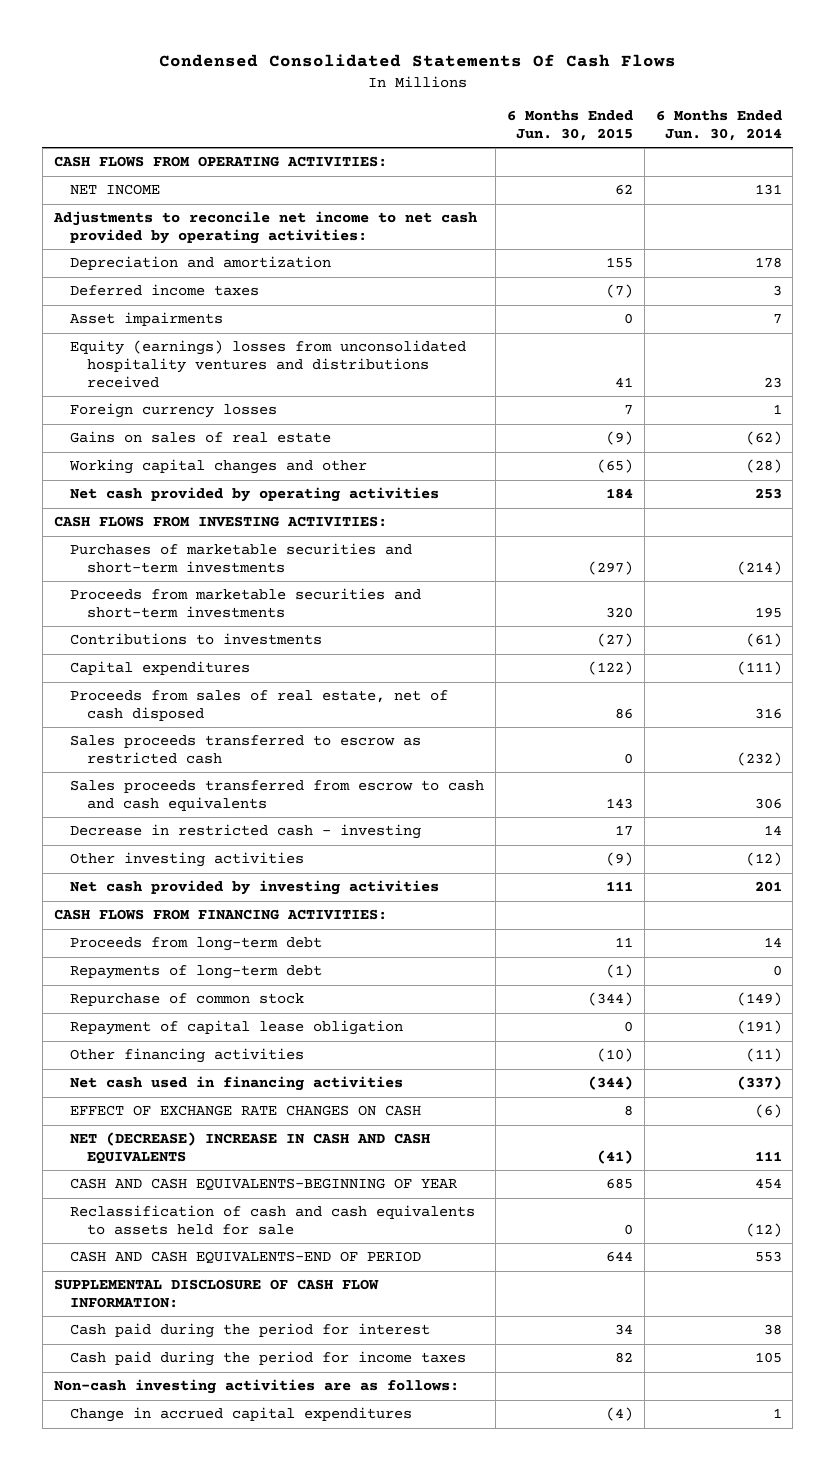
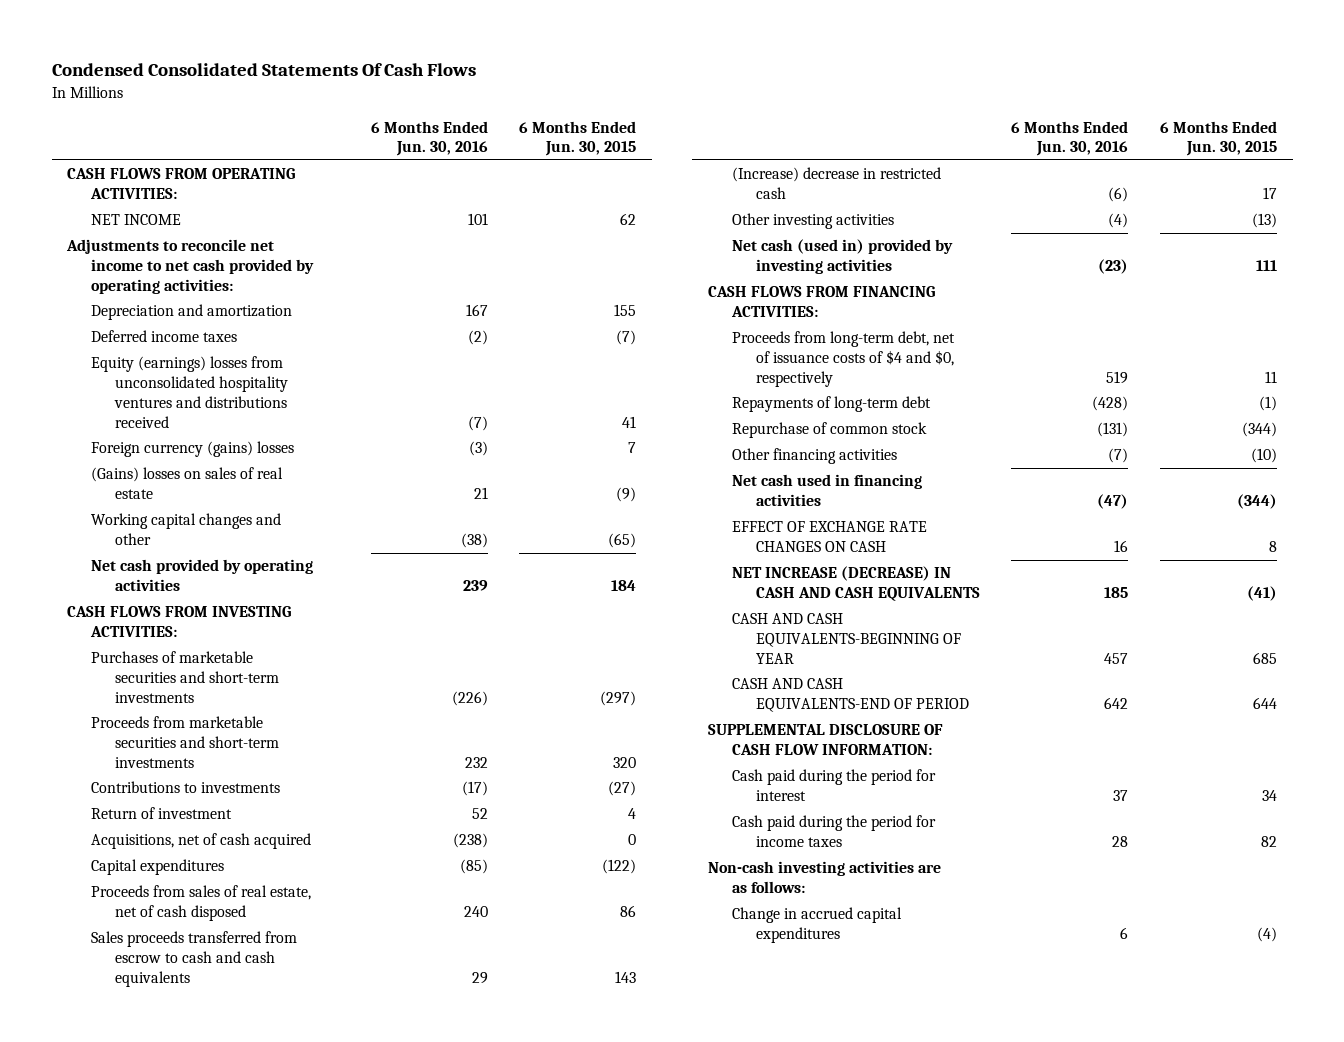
[655,110,782,142] 6 Months Ended Jun. 30, 2014 -> none
none -> [370,120,488,157] 6 Months Ended Jun. 30, 2016
[70,312,224,327] Asset impairments -> none
[70,403,278,419] Foreign currency losses -> [91,441,295,458] Foreign currency (gains) losses
[70,431,332,444] Gains on sales of real estate -> [91,467,284,500] (Gains) losses on sales of real estate
none -> [91,807,233,820] Return of investment
none -> [91,833,312,850] Acquisitions, net of cash acquired
[70,735,422,765] Sales proceeds transferred to escrow as restricted cash -> none
[70,824,422,840] Decrease in restricted cash - investing -> [731,167,941,200] (Increase) decrease in restricted cash
[605,852,633,867] (9) -> [1252,213,1278,229] (13)
[70,880,440,896] Net cash provided by investing activities -> [731,239,953,275] Net cash (used in) provided by investing activities
[70,937,323,952] Proceeds from long-term debt -> [731,331,955,387] Proceeds from long-term debt, net of issuance costs of $4 and $0, respectively
[70,1020,404,1036] Repayment of capital lease obligation -> none
[70,1132,431,1165] NET (DECREASE) INCREASE IN CASH AND CASH EQUIVALENTS -> [731,566,980,602] NET INCREASE (DECREASE) IN CASH AND CASH EQUIVALENTS
[70,1205,476,1236] Reclassification of cash and cash equivalents to assets held for sale -> none

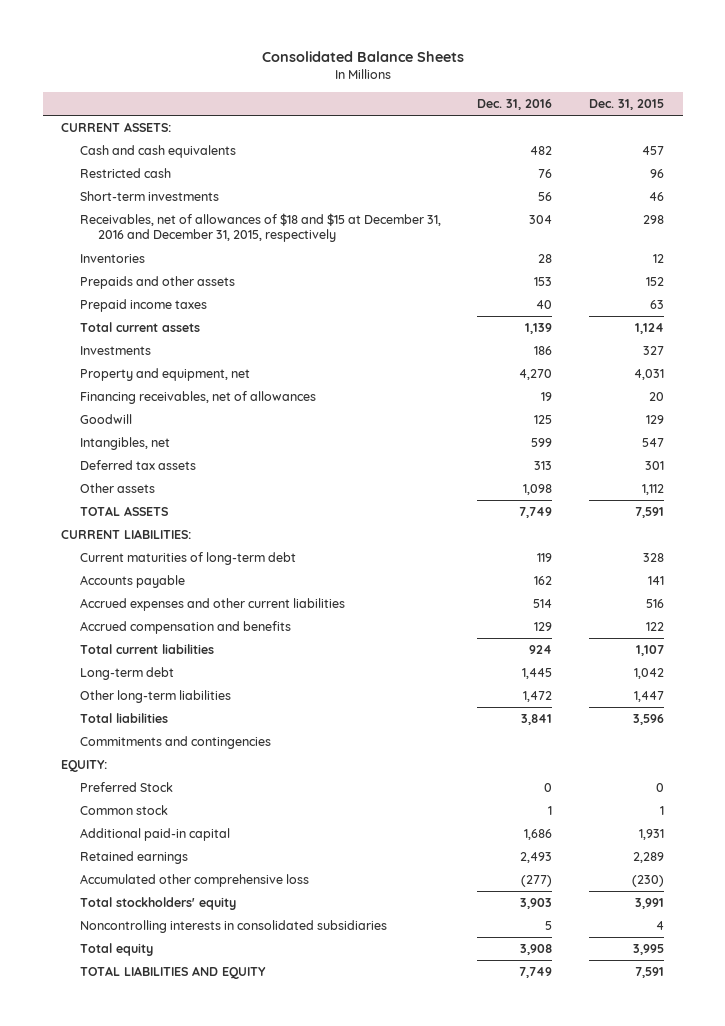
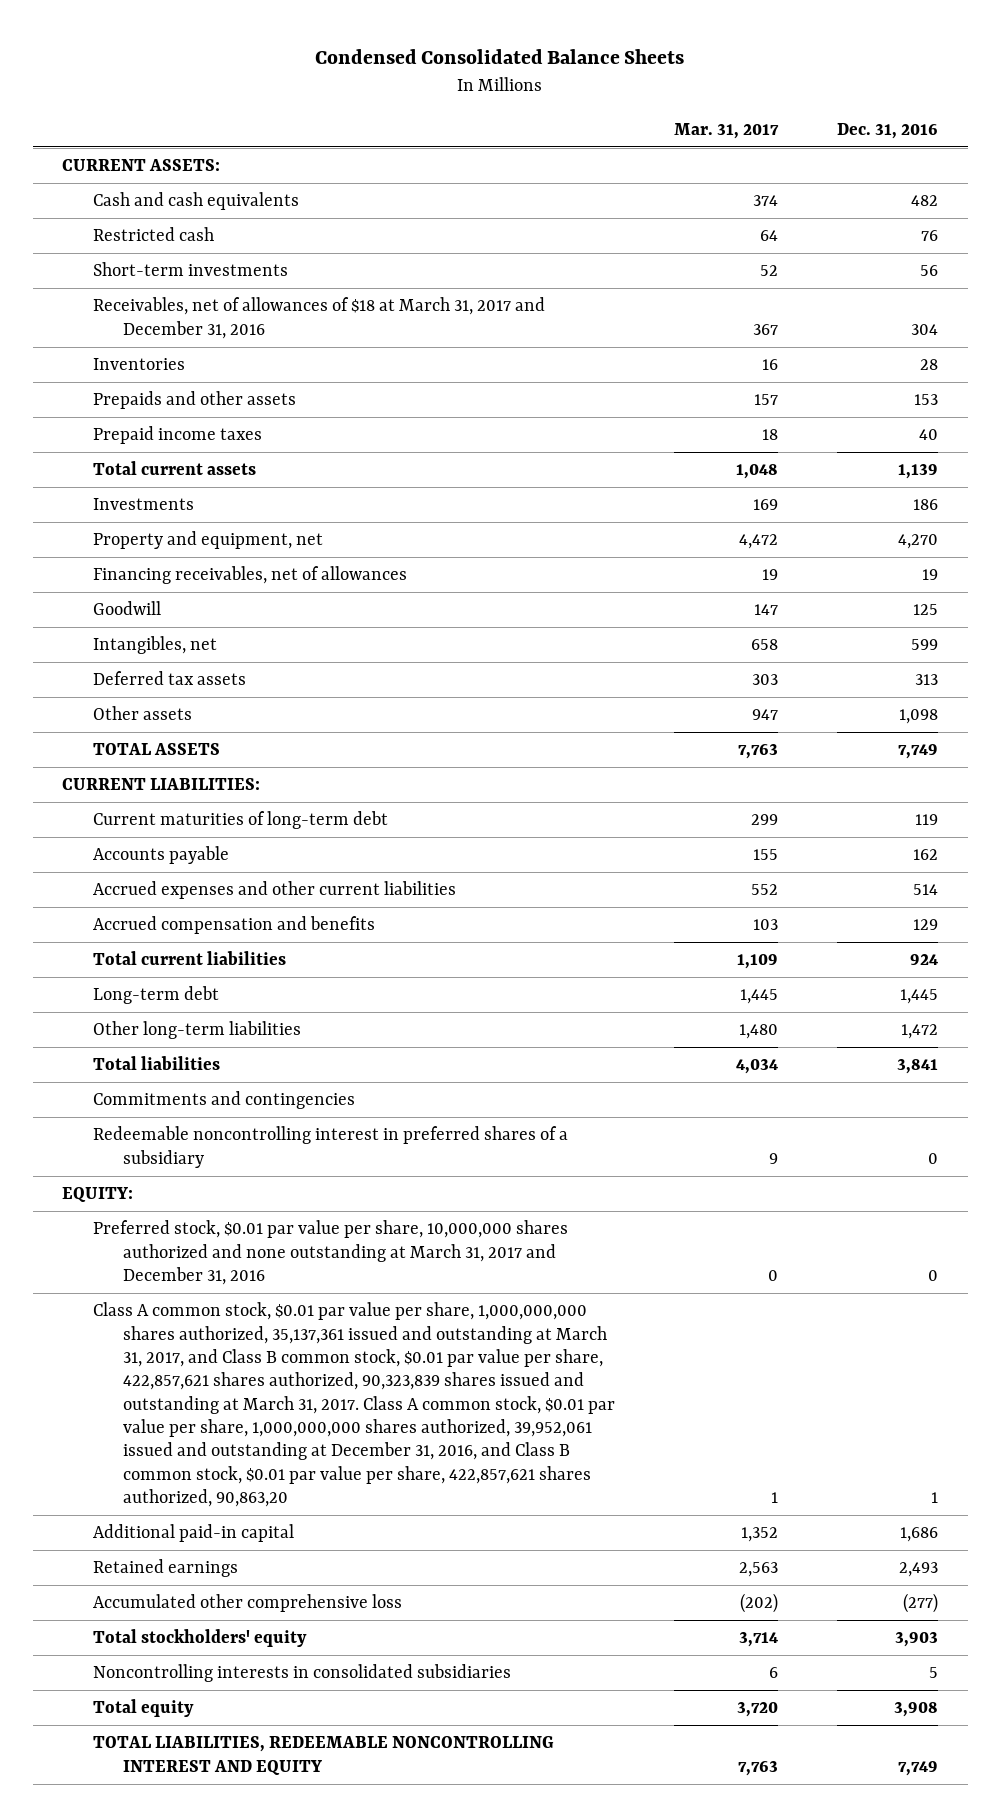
[261,51,464,63] Consolidated Balance Sheets -> [315,49,685,65] Condensed Consolidated Balance Sheets
[589,99,665,111] Dec. 31, 2015 -> none
none -> [674,122,780,139] Mar. 31, 2017
[79,213,441,243] Receivables, net of allowances of $18 and $15 at December 31, 2016 and December 31, 2015, respectively -> [92,297,545,339] Receivables, net of allowances of $18 at March 31, 2017 and December 31, 2016
none -> [92,1126,568,1168] Redeemable noncontrolling interest in preferred shares of a subsidiary
[79,782,173,793] Preferred Stock -> [92,1220,568,1286] Preferred stock, $0.01 par value per share, 10,000,000 shares authorized and none outstanding at March 31, 2017 and December 31, 2016
[79,805,168,816] Common stock -> [92,1302,616,1508] Class A common stock, $0.01 par value per share, 1,000,000,000 shares authorized, 35,137,361 issued and outstanding at March 31, 2017, and Class B common stock, $0.01 par value per share, 422,857,621 shares authorized, 90,323,839 shares issued and outstanding at March 31, 2017. Class A common stock, $0.01 par value per share, 1,000,000,000 shares authorized, 39,952,061 issued and outstanding at December 31, 2016, and Class B common stock, $0.01 par value per share, 422,857,621 shares authorized, 90,863,20
[79,966,266,980] TOTAL LIABILITIES AND EQUITY -> [92,1736,554,1775] TOTAL LIABILITIES, REDEEMABLE NONCONTROLLING INTEREST AND EQUITY

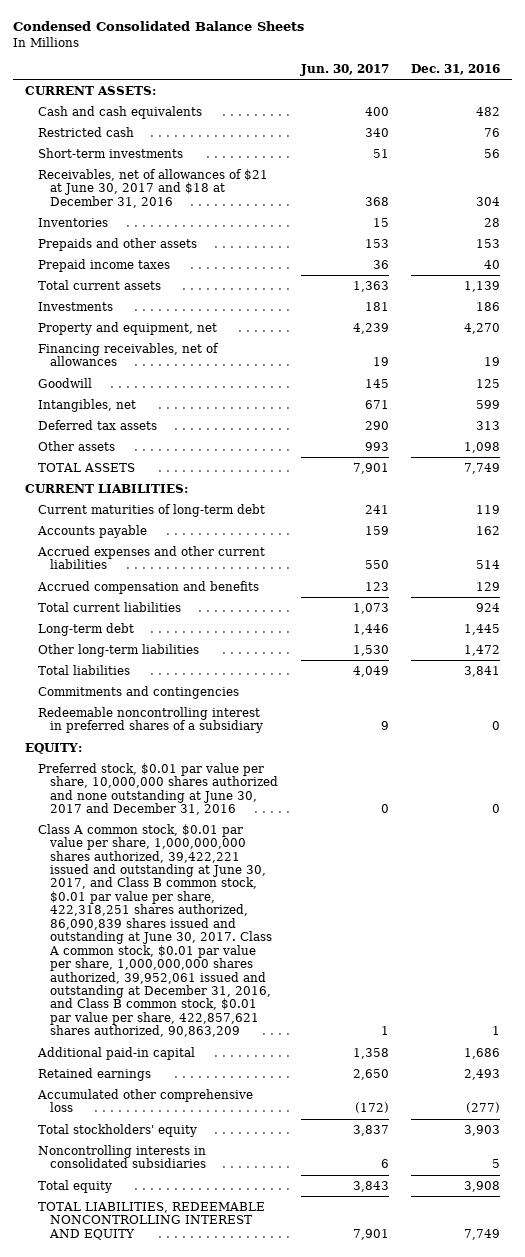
[674,122,780,139] Mar. 31, 2017 -> none
none -> [299,64,389,77] Jun. 30, 2017
[92,297,545,339] Receivables, net of allowances of $18 at March 31, 2017 and December 31, 2016 -> [37,168,268,208] Receivables, net of allowances of $21 at June 30, 2017 and $18 at December 31, 2016
[92,1220,568,1286] Preferred stock, $0.01 par value per share, 10,000,000 shares authorized and none outstanding at March 31, 2017 and December 31, 2016 -> [37,762,279,816] Preferred stock, $0.01 par value per share, 10,000,000 shares authorized and none outstanding at June 30, 2017 and December 31, 2016
[92,1302,616,1508] Class A common stock, $0.01 par value per share, 1,000,000,000 shares authorized, 35,137,361 issued and outstanding at March 31, 2017, and Class B common stock, $0.01 par value per share, 422,857,621 shares authorized, 90,323,839 shares issued and outstanding at March 31, 2017. Class A common stock, $0.01 par value per share, 1,000,000,000 shares authorized, 39,952,061 issued and outstanding at December 31, 2016, and Class B common stock, $0.01 par value per share, 422,857,621 shares authorized, 90,863,20 -> [37,823,273,1038] Class A common stock, $0.01 par value per share, 1,000,000,000 shares authorized, 39,422,221 issued and outstanding at June 30, 2017, and Class B common stock, $0.01 par value per share, 422,318,251 shares authorized, 86,090,839 shares issued and outstanding at June 30, 2017. Class A common stock, $0.01 par value per share, 1,000,000,000 shares authorized, 39,952,061 issued and outstanding at December 31, 2016, and Class B common stock, $0.01 par value per share, 422,857,621 shares authorized, 90,863,209

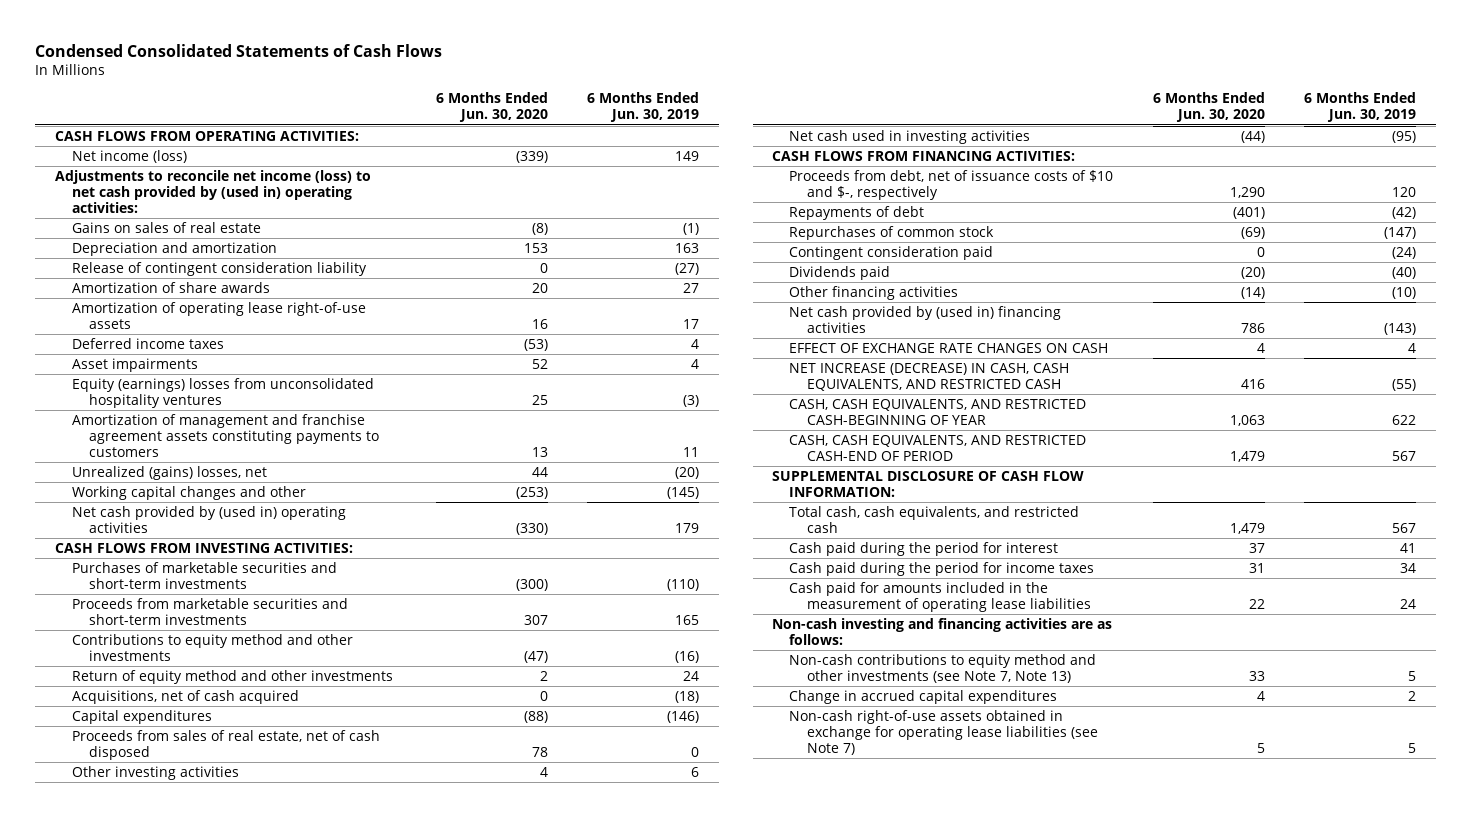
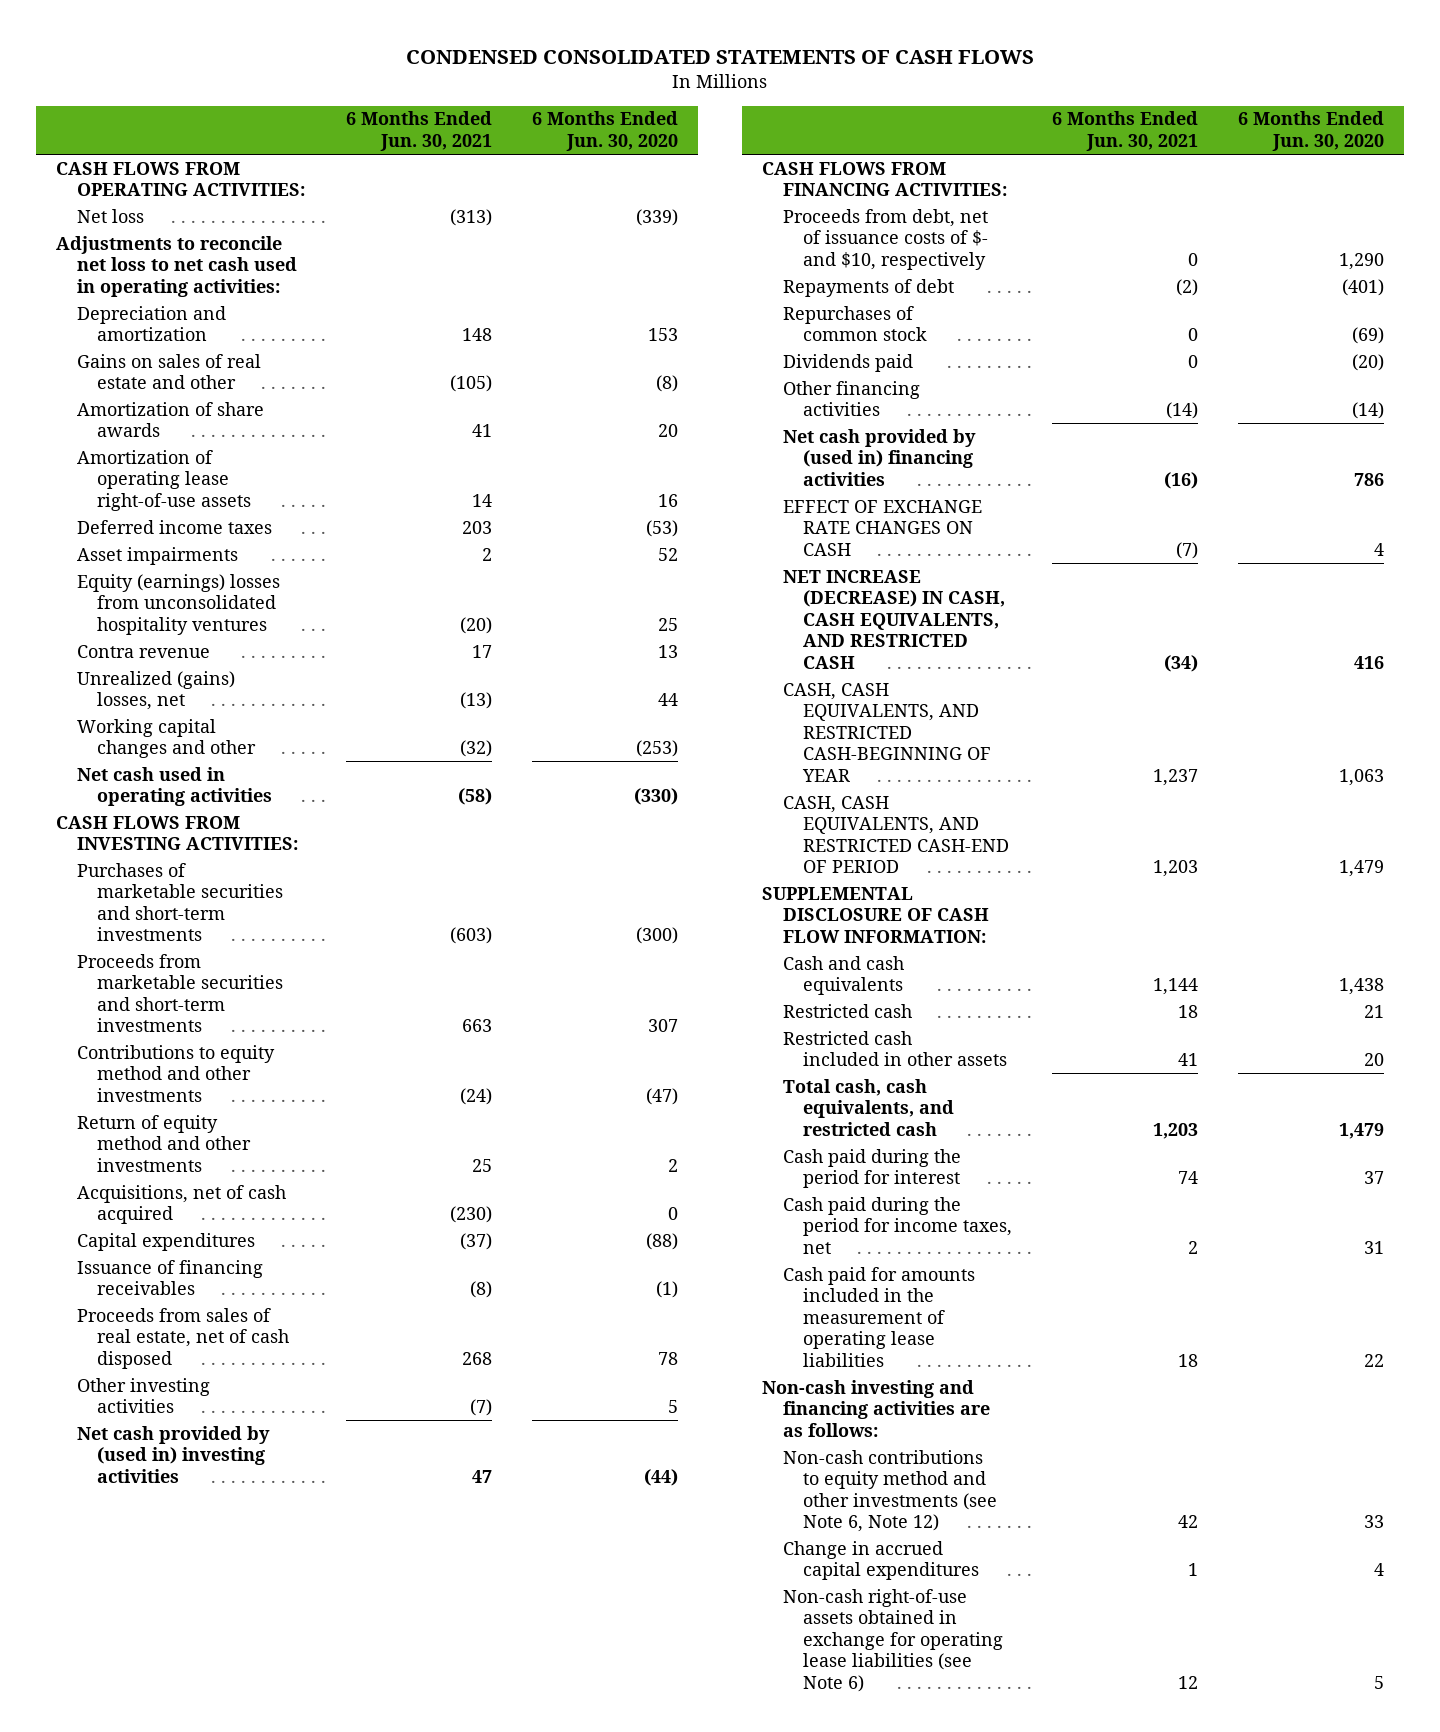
[35,43,443,57] Condensed Consolidated Statements of Cash Flows -> [406,49,1035,64] CONDENSED CONSOLIDATED STATEMENTS OF CASH FLOWS
[586,92,699,123] 6 Months Ended Jun. 30, 2019 -> none
none -> [345,111,492,151] 6 Months Ended Jun. 30, 2021
[72,221,262,233] Gains on sales of real estate -> none
[72,149,188,163] Net income (loss) -> [76,208,144,223] Net loss
[55,169,372,213] Adjustments to reconcile net income (loss) to net cash provided by (used in) operating activities: -> [56,235,297,297] Adjustments to reconcile net loss to net cash used in operating activities:
[72,261,368,276] Release of contingent consideration liability -> none
none -> [76,353,261,390] Gains on sales of real estate and other
[72,413,380,457] Amortization of management and franchise agreement assets constituting payments to customers -> none
none -> [76,644,210,658] Contra revenue
[72,505,347,533] Net cash provided by (used in) operating activities -> [76,766,273,807] Net cash used in operating activities
none -> [76,1259,263,1296] Issuance of financing receivables
[539,766,548,777] 4 -> [667,1400,678,1414] 5
[789,129,1031,144] Net cash used in investing activities -> [76,1425,270,1483] Net cash provided by (used in) investing activities
[789,169,1114,200] Proceeds from debt, net of issuance costs of $10 and $-, respectively -> [782,208,988,270] Proceeds from debt, net of issuance costs of $- and $10, respectively
[789,245,994,260] Contingent consideration paid -> none
none -> [782,955,904,996] Cash and cash equivalents
none -> [782,1003,912,1018] Restricted cash
none -> [782,1030,1007,1067] Restricted cash included in other assets
[789,561,1095,576] Cash paid during the period for income taxes -> [782,1196,1012,1254] Cash paid during the period for income taxes, net
[789,653,1097,683] Non-cash contributions to equity method and other investments (see Note 7, Note 13) -> [782,1449,997,1533] Non-cash contributions to equity method and other investments (see Note 6, Note 12)
[789,709,1098,755] Non-cash right-of-use assets obtained in exchange for operating lease liabilities (see Note 7) -> [782,1588,1003,1692] Non-cash right-of-use assets obtained in exchange for operating lease liabilities (see Note 6)

